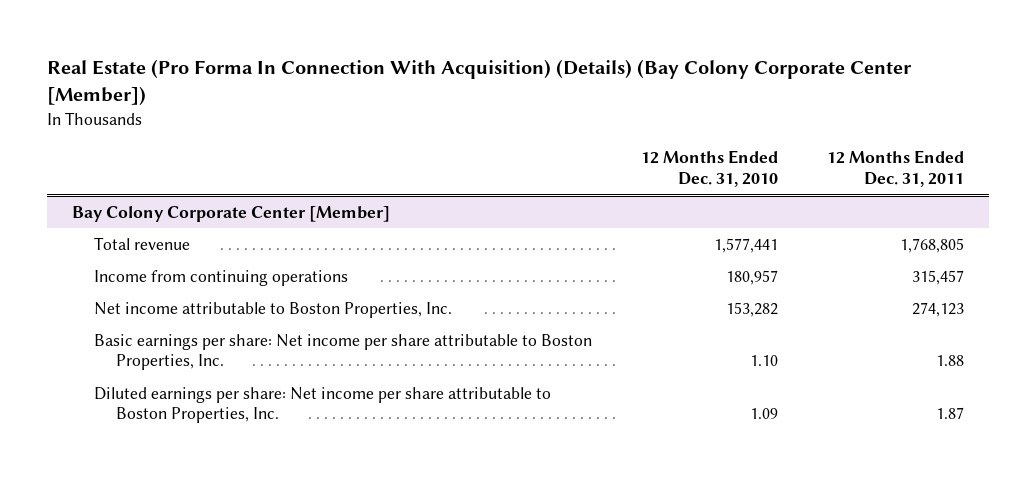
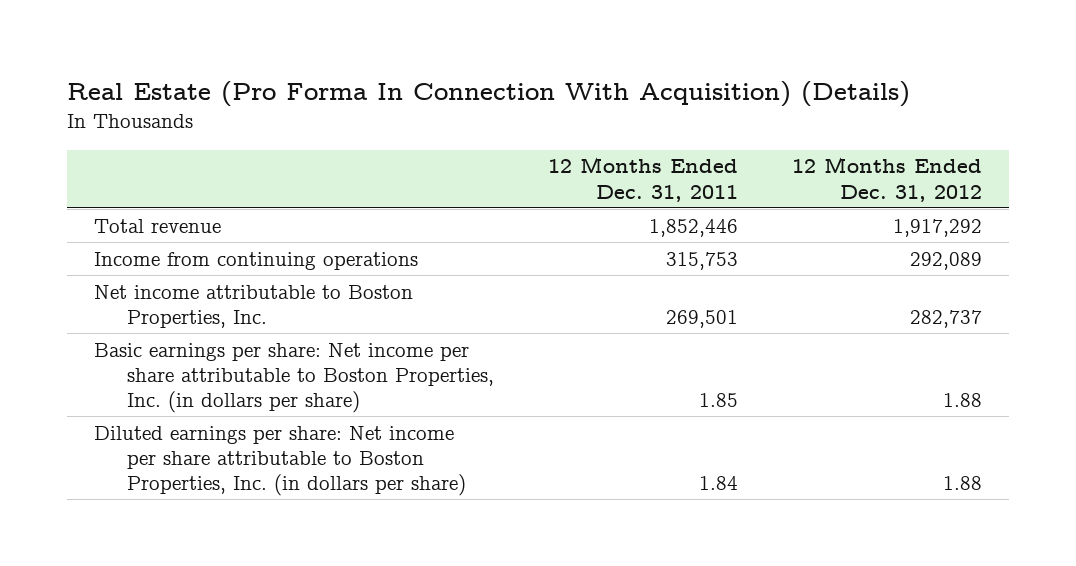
[46,58,912,107] Real Estate (Pro Forma In Connection With Acquisition) (Details) (Bay Colony Corporate Center [Member]) -> [66,80,910,107] Real Estate (Pro Forma In Connection With Acquisition) (Details)
[641,150,779,188] 12 Months Ended Dec. 31, 2010 -> none
none -> [791,157,982,202] 12 Months Ended Dec. 31, 2012
[71,205,390,222] Bay Colony Corporate Center [Member] -> none
[900,237,965,253] 1,768,805 -> [649,218,739,237] 1,852,446
[912,269,965,285] 315,457 -> [666,251,739,270] 315,753
[912,301,965,317] 274,123 -> [666,310,739,329] 269,501
[93,333,592,371] Basic earnings per share: Net income per share attributable to Boston Properties, Inc. -> [93,342,495,414] Basic earnings per share: Net income per share attributable to Boston Properties, Inc. (in dollars per share)
[936,355,965,367] 1.88 -> [699,393,739,408] 1.85
[93,386,551,424] Diluted earnings per share: Net income per share attributable to Boston Properties, Inc. -> [93,425,467,497] Diluted earnings per share: Net income per share attributable to Boston Properties, Inc. (in dollars per share)
[936,407,965,420] 1.87 -> [699,476,739,491] 1.84

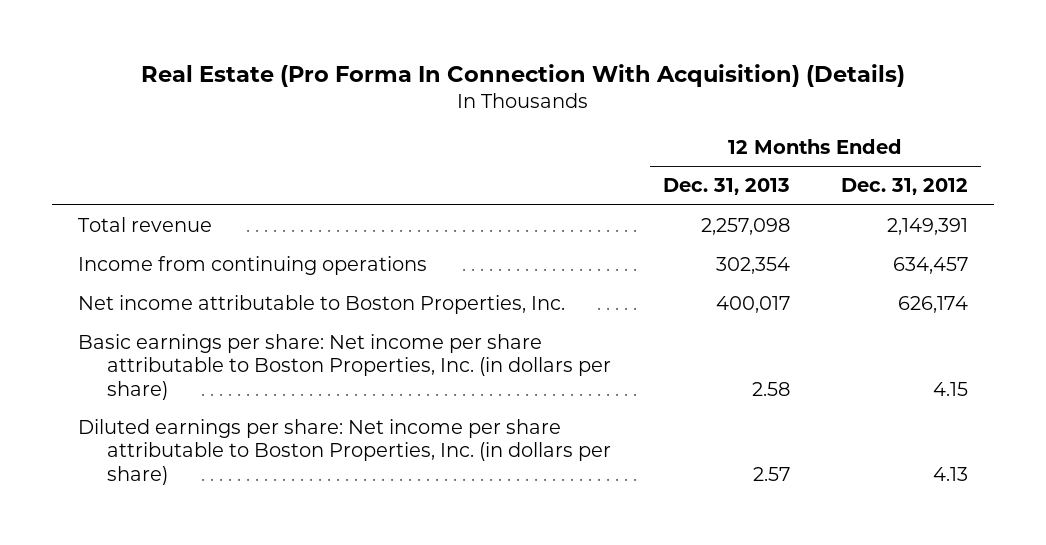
[548,157,739,202] 12 Months Ended Dec. 31, 2011 -> none
none -> [662,178,790,196] Dec. 31, 2013
[892,218,982,237] 1,917,292 -> [887,218,969,236] 2,149,391
[909,251,982,270] 292,089 -> [893,257,969,275] 634,457
[909,310,982,329] 282,737 -> [898,296,969,314] 626,174
[942,393,982,408] 1.88 -> [933,381,969,396] 4.15
[942,476,982,491] 1.88 -> [933,466,969,481] 4.13

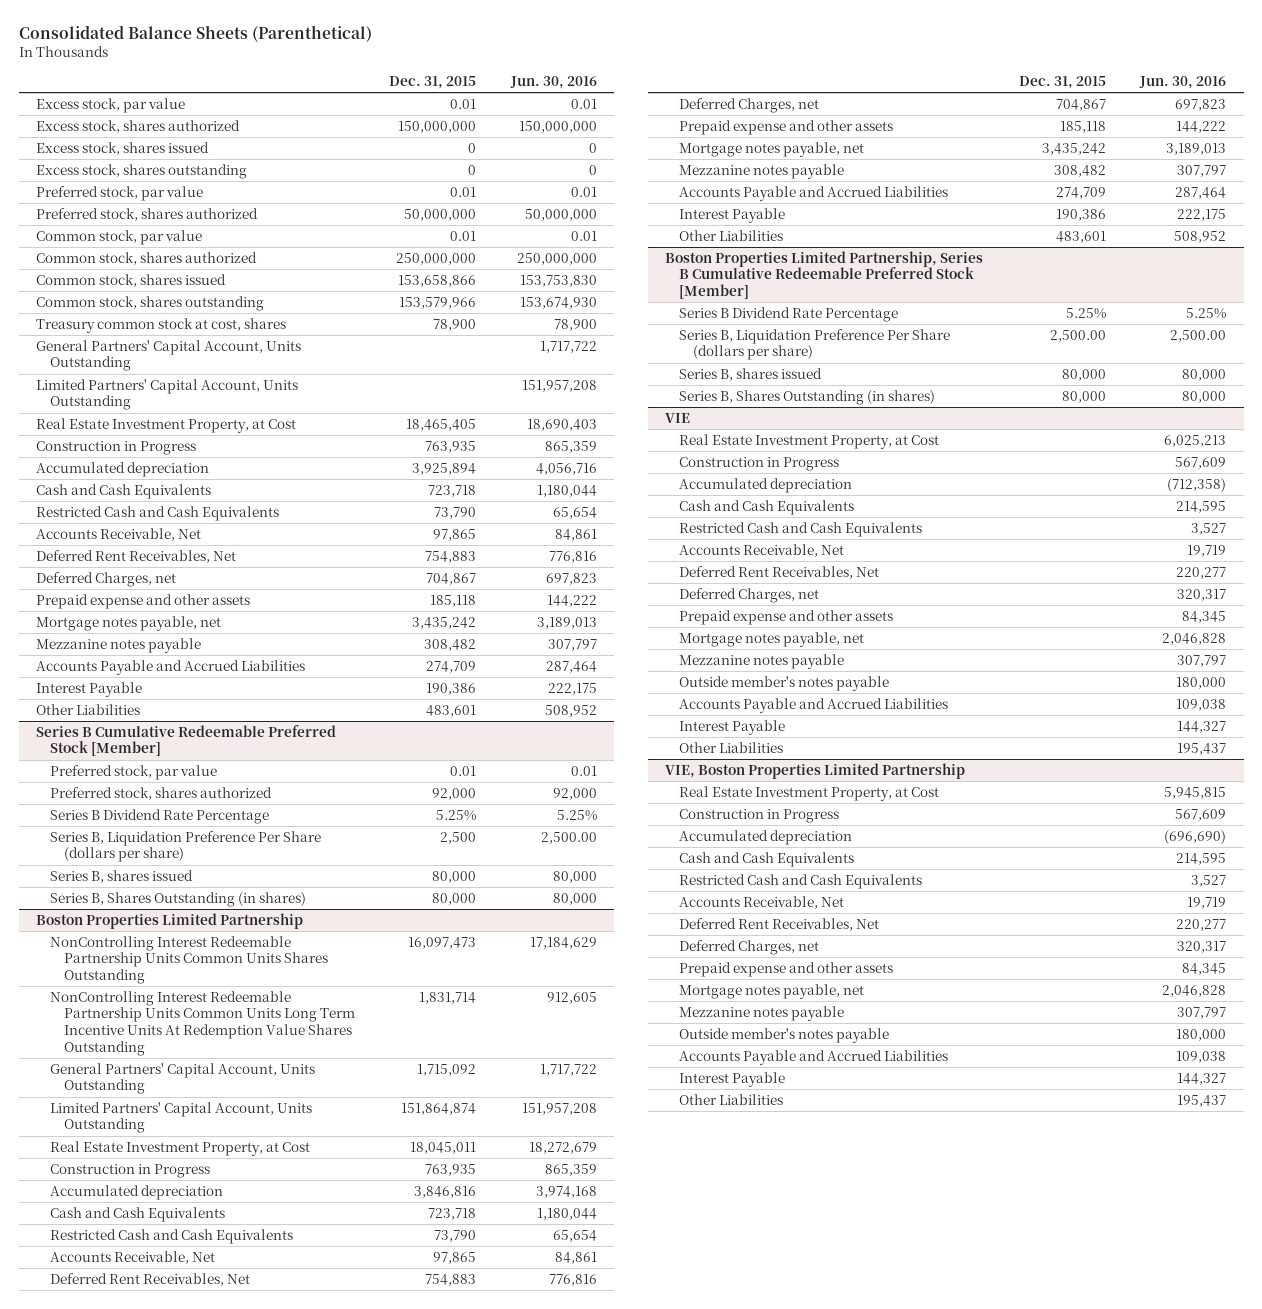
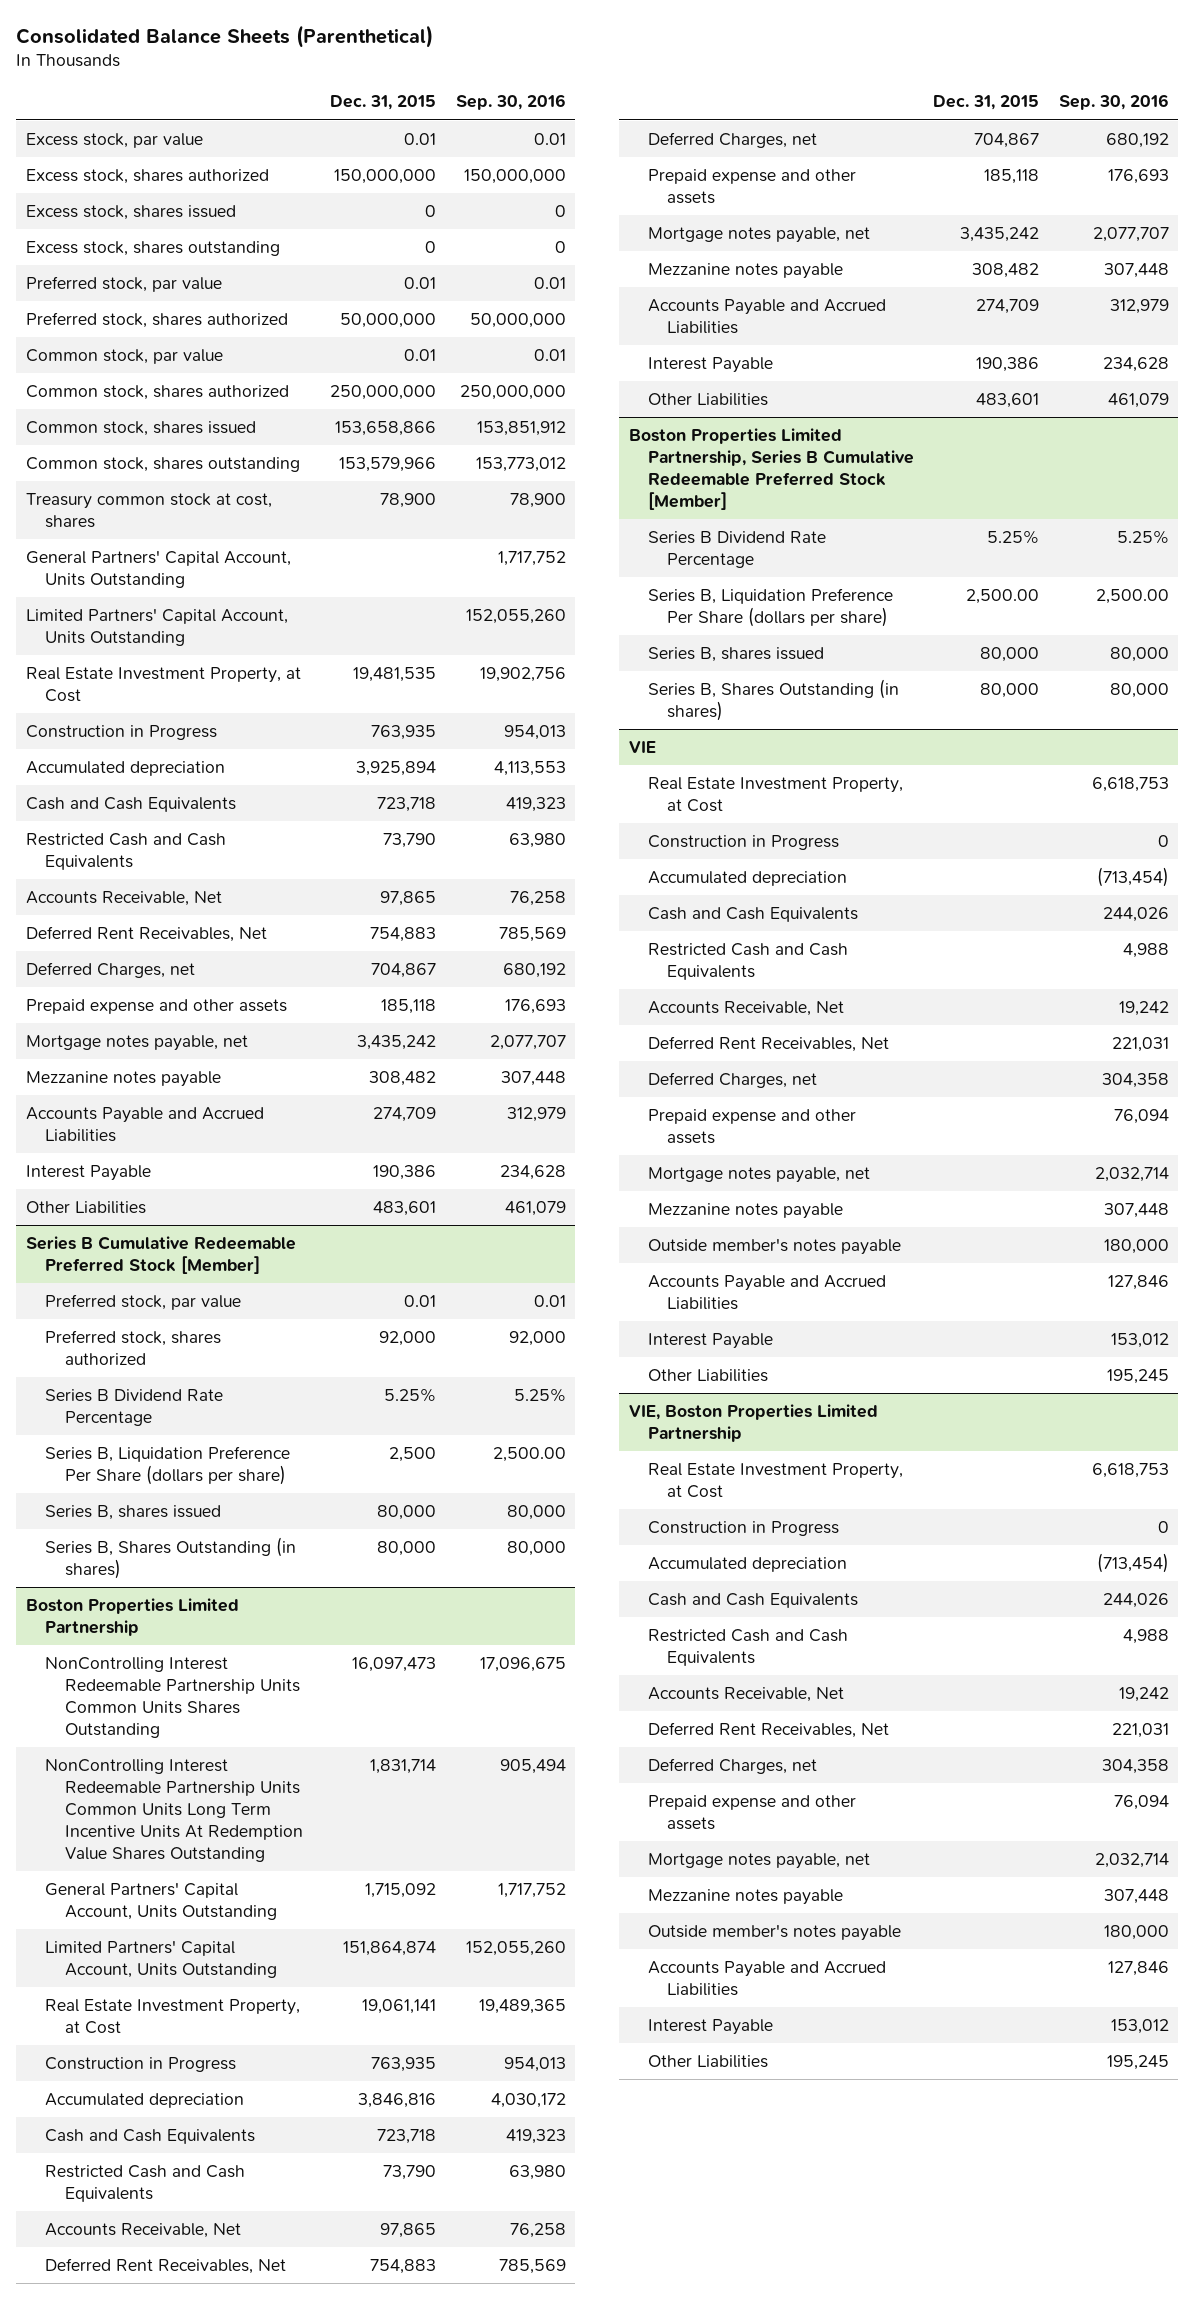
[510,76,598,90] Jun. 30, 2016 -> none
none -> [455,94,566,111] Sep. 30, 2016
[406,418,477,431] 18,465,405 -> [353,666,437,682] 19,481,535
[410,1141,477,1154] 18,045,011 -> [362,1998,437,2014] 19,061,141

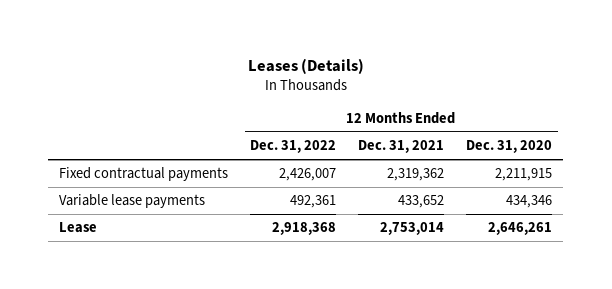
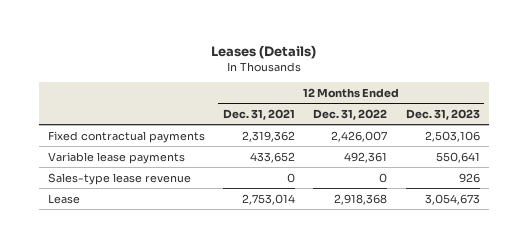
[466,140,553,154] Dec. 31, 2020 -> none
none -> [405,108,480,120] Dec. 31, 2023
none -> [47,172,191,185] Sales-type lease revenue

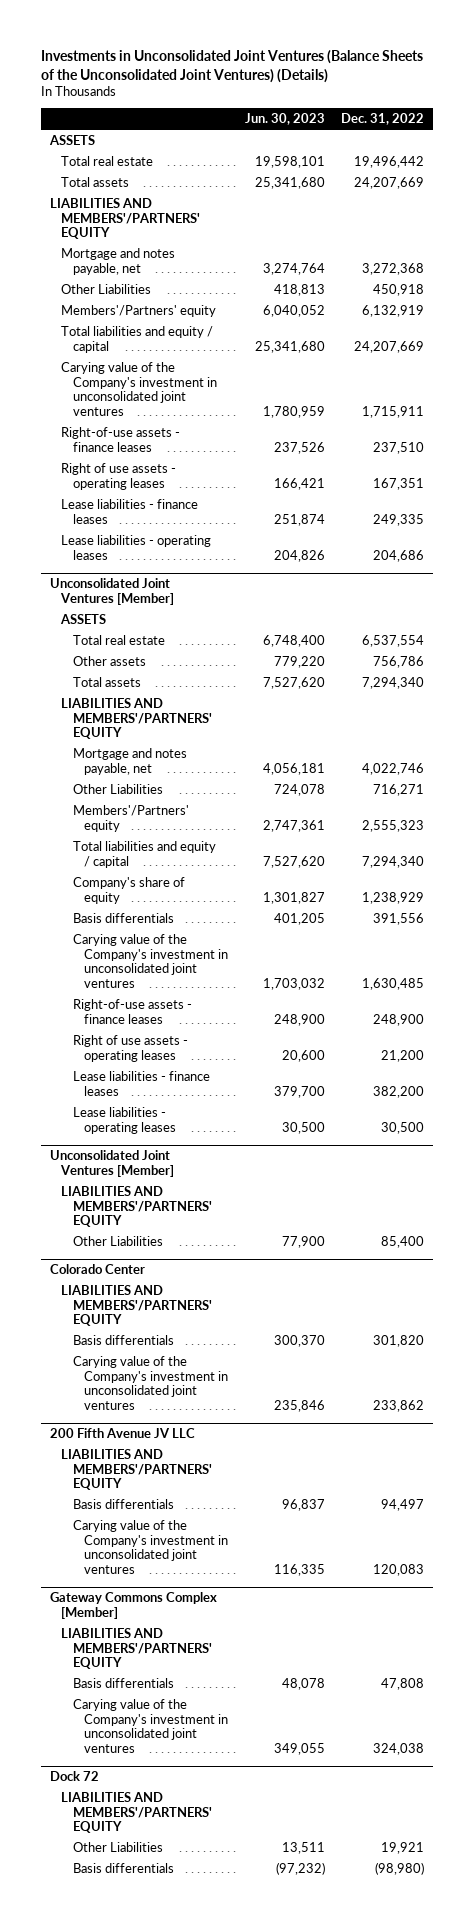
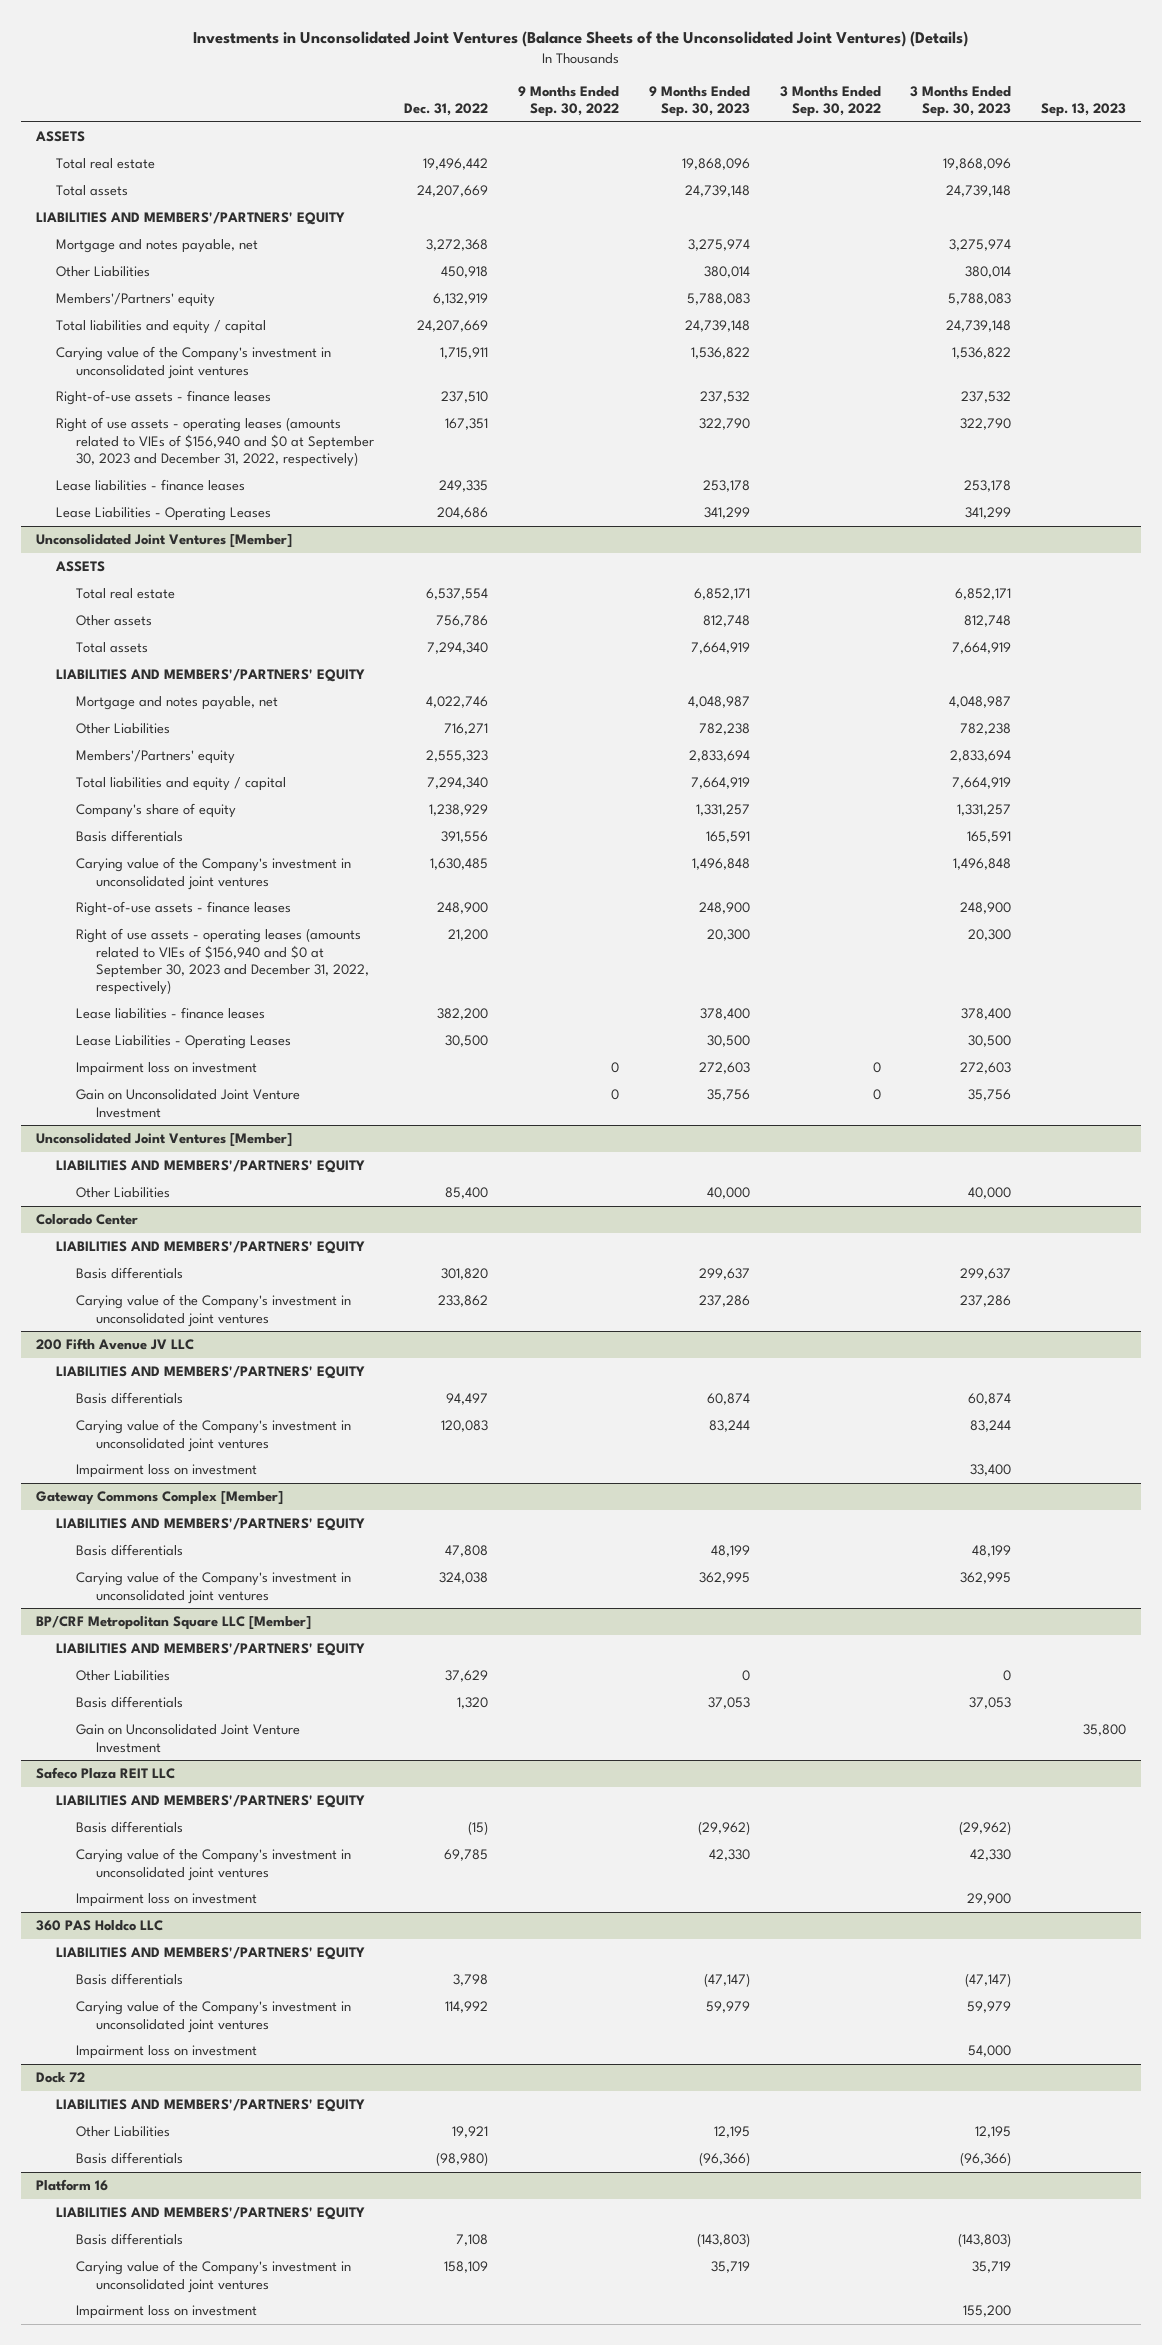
[244,113,325,126] Jun. 30, 2023 -> none
none -> [517,85,619,117] 9 Months Ended Sep. 30, 2022
none -> [648,85,750,117] 9 Months Ended Sep. 30, 2023
none -> [779,85,881,117] 3 Months Ended Sep. 30, 2022
none -> [910,85,1012,117] 3 Months Ended Sep. 30, 2023
none -> [1041,102,1127,117] Sep. 13, 2023
[61,462,177,490] Right of use assets - operating leases -> [55,417,374,467] Right of use assets - operating leases (amounts related to VIEs of $156,940 and $0 at September 30, 2023 and December 31, 2022, respectively)
[61,534,212,560] Lease liabilities - operating leases -> [55,507,271,522] Lease Liabilities - Operating Leases
[72,1034,188,1062] Right of use assets - operating leases -> [75,928,369,995] Right of use assets - operating leases (amounts related to VIEs of $156,940 and $0 at September 30, 2023 and December 31, 2022, respectively)
[72,1106,177,1134] Lease liabilities - operating leases -> [75,1035,291,1050] Lease Liabilities - Operating Leases
none -> [75,1062,257,1077] Impairment loss on investment
none -> [75,1089,300,1118] Gain on Unconsolidated Joint Venture Investment
none -> [75,1464,257,1479] Impairment loss on investment
none -> [35,1616,311,1631] BP/CRF Metropolitan Square LLC [Member]
none -> [55,1643,365,1657] LIABILITIES AND MEMBERS'/PARTNERS' EQUITY
none -> [75,1670,170,1682] Other Liabilities
none -> [75,1696,183,1709] Basis differentials
none -> [75,1724,300,1753] Gain on Unconsolidated Joint Venture Investment
none -> [35,1767,175,1780] Safeco Plaza REIT LLC
none -> [55,1795,365,1809] LIABILITIES AND MEMBERS'/PARTNERS' EQUITY
none -> [75,1821,183,1834] Basis differentials
none -> [75,1848,351,1881] Carying value of the Company's investment in unconsolidated joint ventures
none -> [75,1893,257,1908] Impairment loss on investment
none -> [35,1920,163,1932] 360 PAS Holdco LLC
none -> [55,1947,365,1961] LIABILITIES AND MEMBERS'/PARTNERS' EQUITY
none -> [75,1973,183,1986] Basis differentials
none -> [75,2000,351,2033] Carying value of the Company's investment in unconsolidated joint ventures
none -> [75,2045,257,2060] Impairment loss on investment
none -> [35,2179,108,2192] Platform 16
none -> [55,2207,365,2221] LIABILITIES AND MEMBERS'/PARTNERS' EQUITY
none -> [75,2233,183,2246] Basis differentials
none -> [75,2260,351,2293] Carying value of the Company's investment in unconsolidated joint ventures
none -> [75,2305,257,2320] Impairment loss on investment

